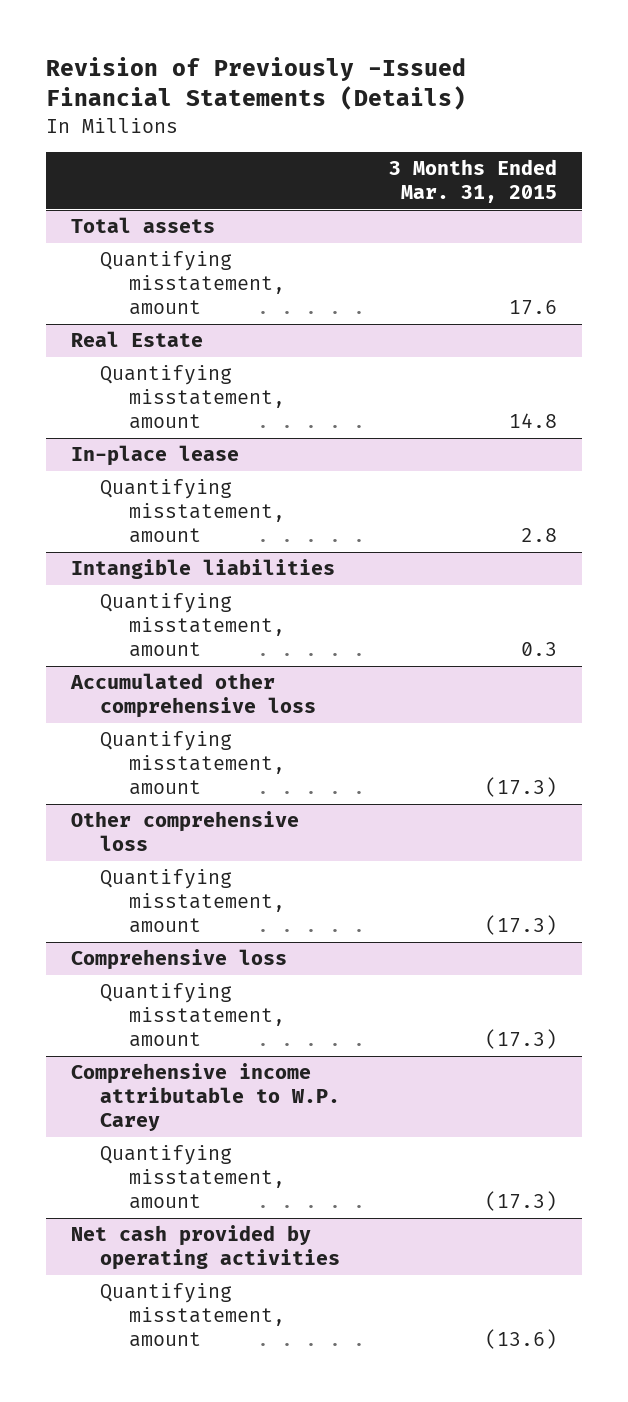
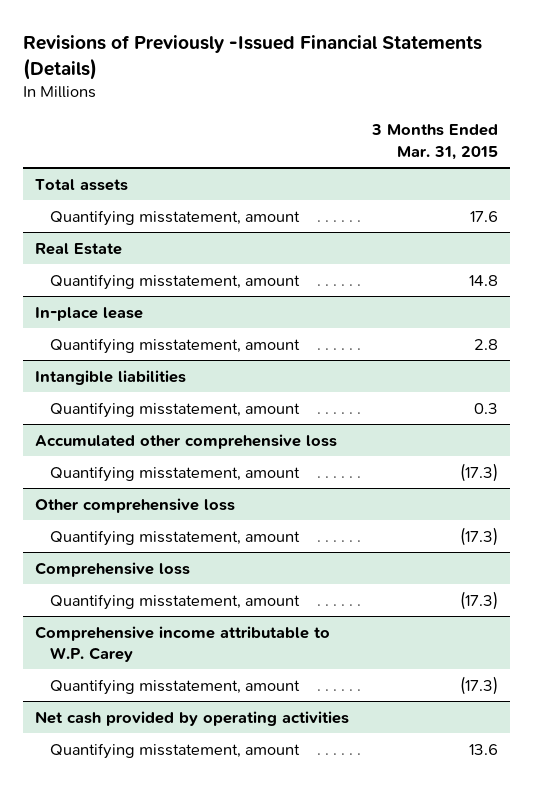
[46,57,467,111] Revision of Previously -Issued Financial Statements (Details) -> [23,34,483,80] Revisions of Previously -Issued Financial Statements (Details)
[485,1329,558,1350] (13.6) -> [469,743,499,755] 13.6

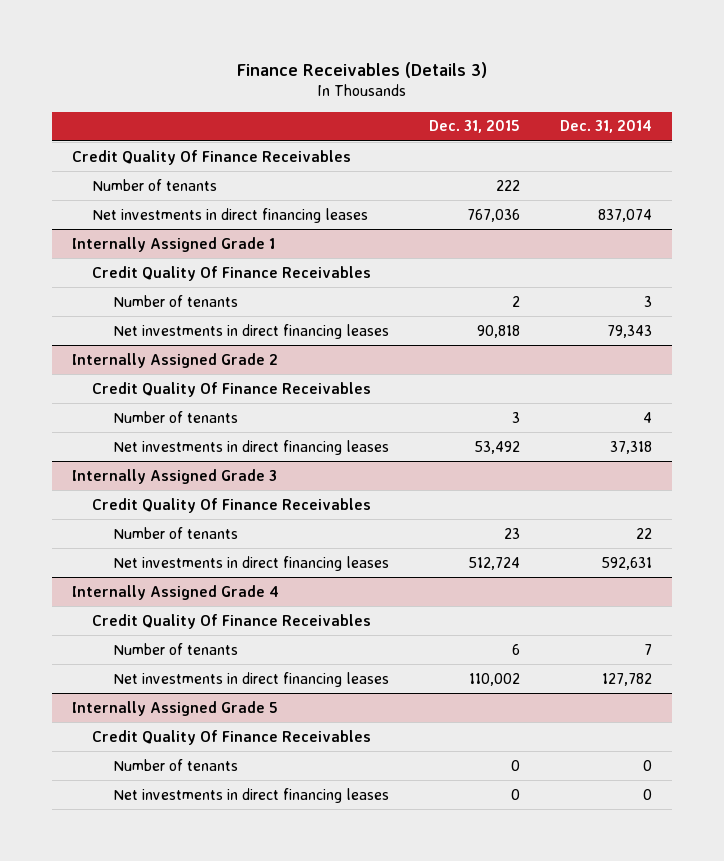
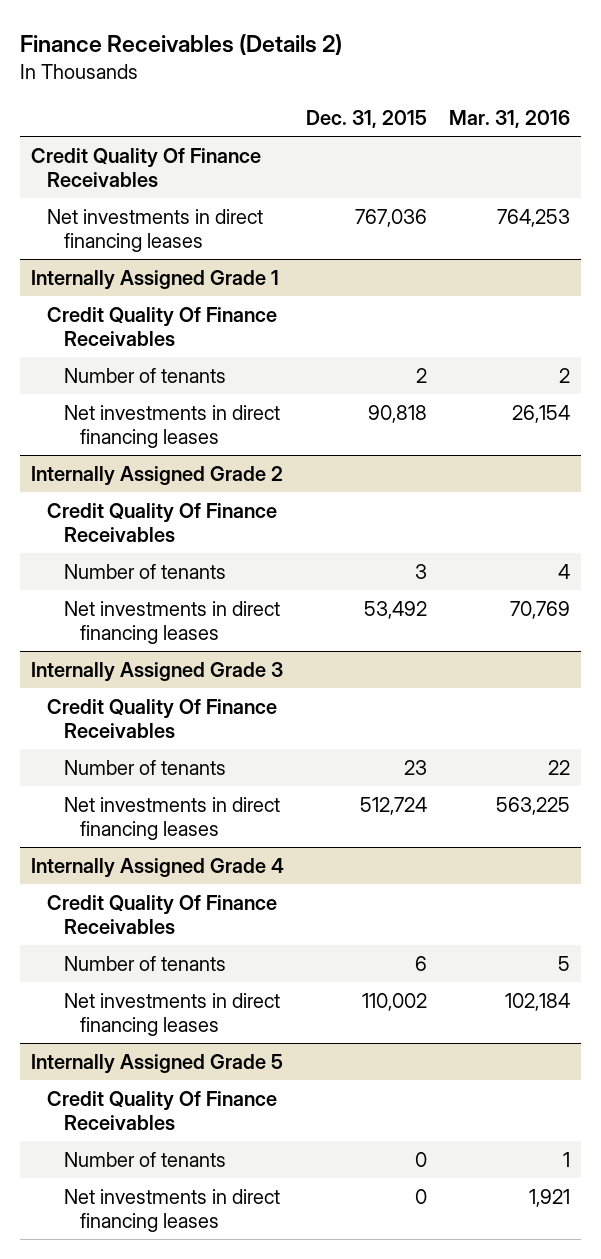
[237,61,488,78] Finance Receivables (Details 3) -> [20,33,343,55] Finance Receivables (Details 2)
[560,120,653,134] Dec. 31, 2014 -> none
none -> [449,110,571,129] Mar. 31, 2016
[92,178,218,191] Number of tenants -> none

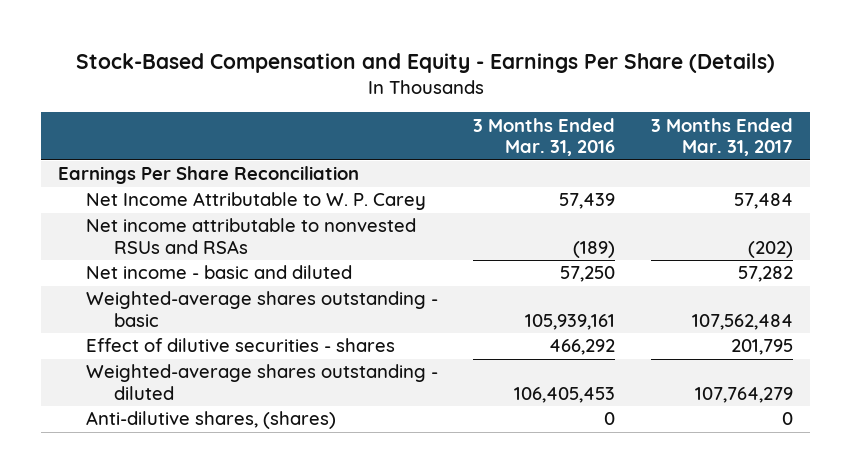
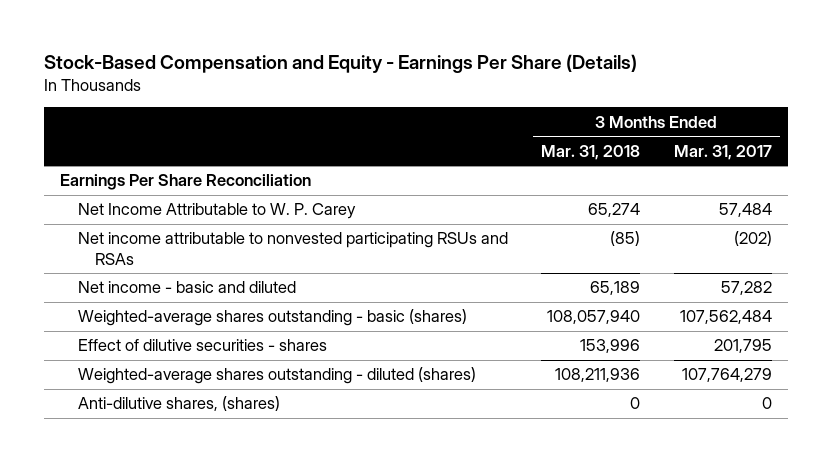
[473,117,616,157] 3 Months Ended Mar. 31, 2016 -> none
none -> [541,144,641,160] Mar. 31, 2018
[86,218,417,254] Net income attributable to nonvested RSUs and RSAs -> [77,232,508,265] Net income attributable to nonvested participating RSUs and RSAs
[86,291,439,327] Weighted-average shares outstanding - basic -> [77,309,467,327] Weighted-average shares outstanding - basic (shares)
[86,364,439,400] Weighted-average shares outstanding - diluted -> [77,367,476,385] Weighted-average shares outstanding - diluted (shares)

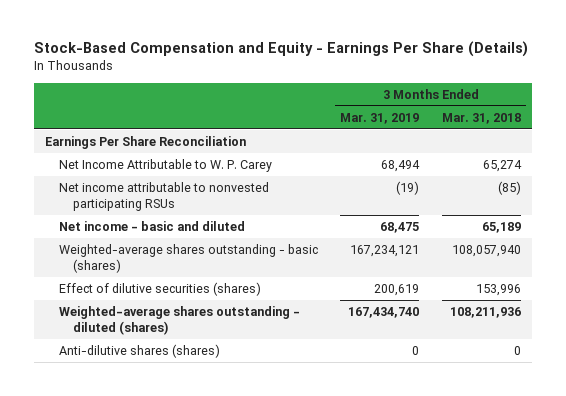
[673,144,772,160] Mar. 31, 2017 -> none
none -> [340,112,420,124] Mar. 31, 2019
[77,232,508,265] Net income attributable to nonvested participating RSUs and RSAs -> [59,181,270,212] Net income attributable to nonvested participating RSUs
[77,339,327,352] Effect of dilutive securities - shares -> [59,281,262,296] Effect of dilutive securities (shares)
[77,396,280,412] Anti-dilutive shares, (shares) -> [59,343,221,358] Anti-dilutive shares (shares)

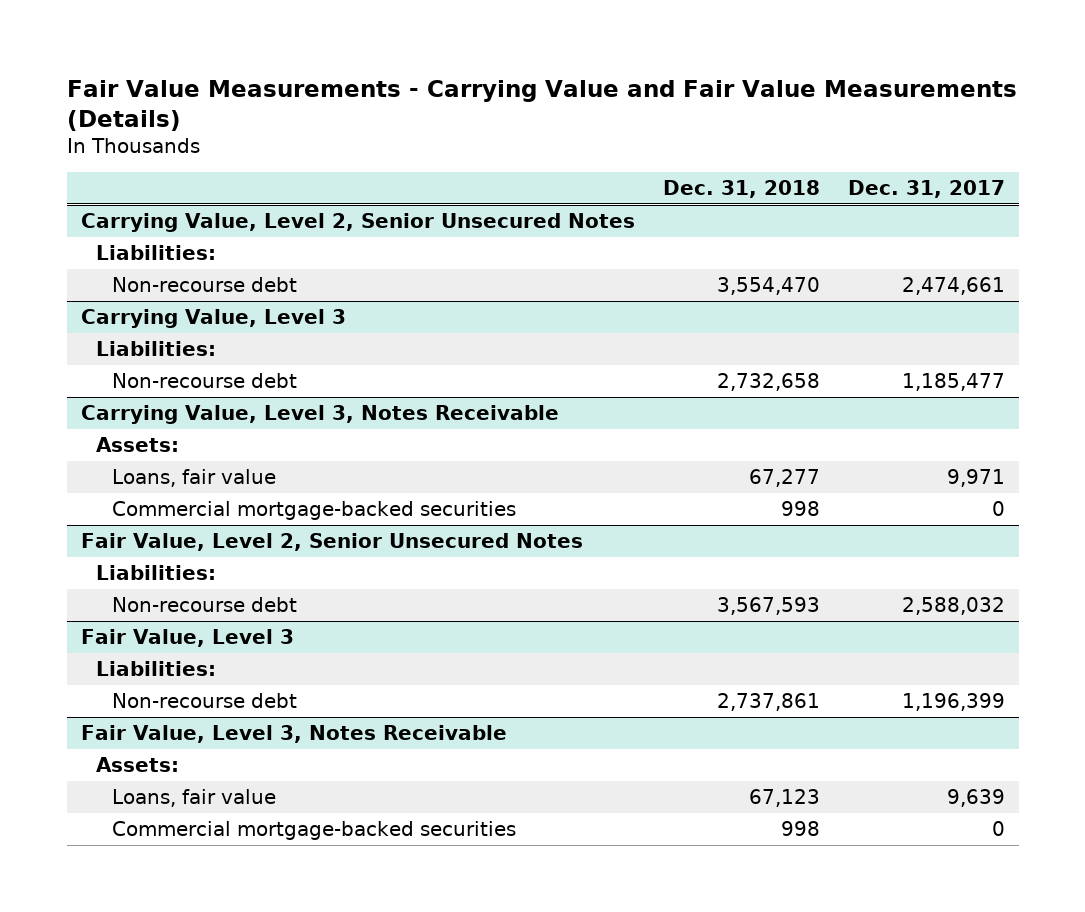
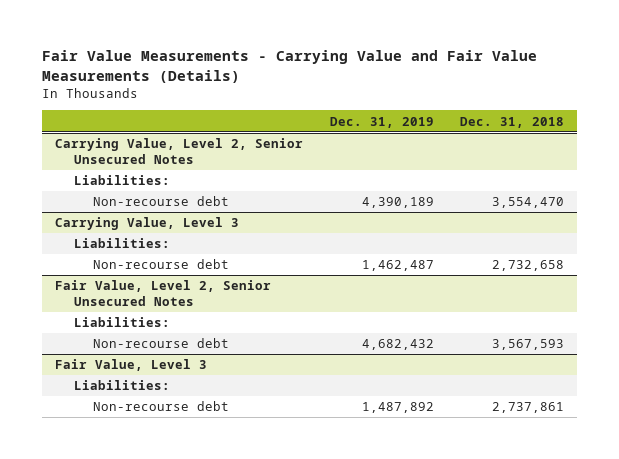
[847,180,1005,199] Dec. 31, 2017 -> none
none -> [329,116,434,128] Dec. 31, 2019
[80,404,559,424] Carrying Value, Level 3, Notes Receivable -> none
[96,436,180,452] Assets: -> none
[112,468,277,487] Loans, fair value -> none
[112,500,517,520] Commercial mortgage-backed securities -> none
[80,724,507,743] Fair Value, Level 3, Notes Receivable -> none
[96,756,180,772] Assets: -> none
[112,788,277,807] Loans, fair value -> none
[112,820,517,840] Commercial mortgage-backed securities -> none

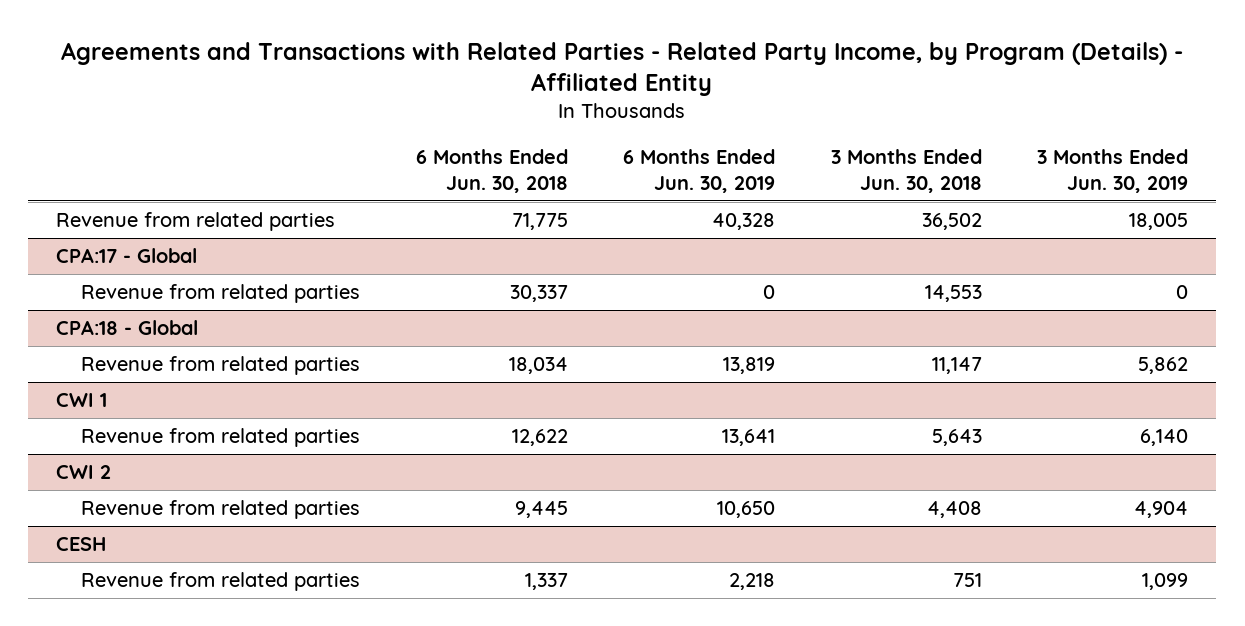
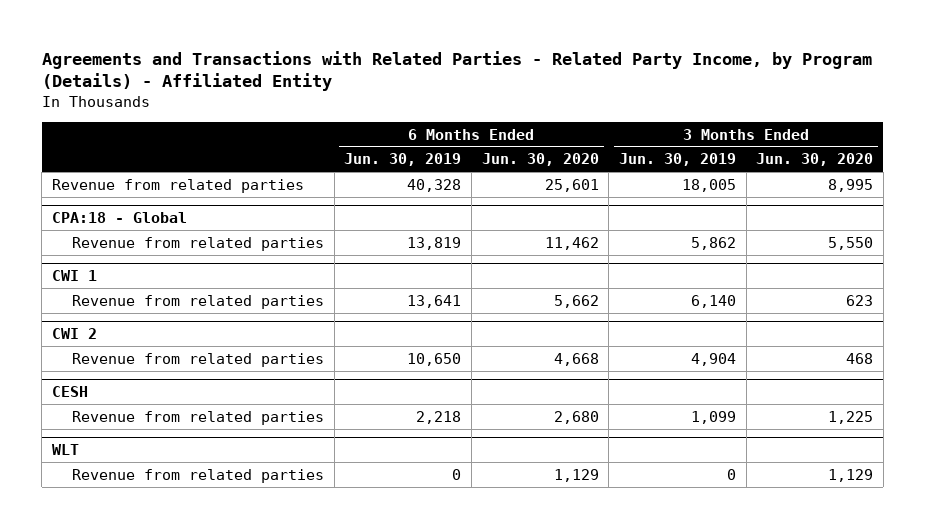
[415,148,568,193] 6 Months Ended Jun. 30, 2018 -> none
[830,148,982,193] 3 Months Ended Jun. 30, 2018 -> none
none -> [481,153,599,167] Jun. 30, 2020
none -> [756,153,874,167] Jun. 30, 2020
[56,248,198,264] CPA:17 - Global -> none
[80,284,360,304] Revenue from related parties -> none
none -> [51,444,79,456] WLT
none -> [71,468,324,483] Revenue from related parties

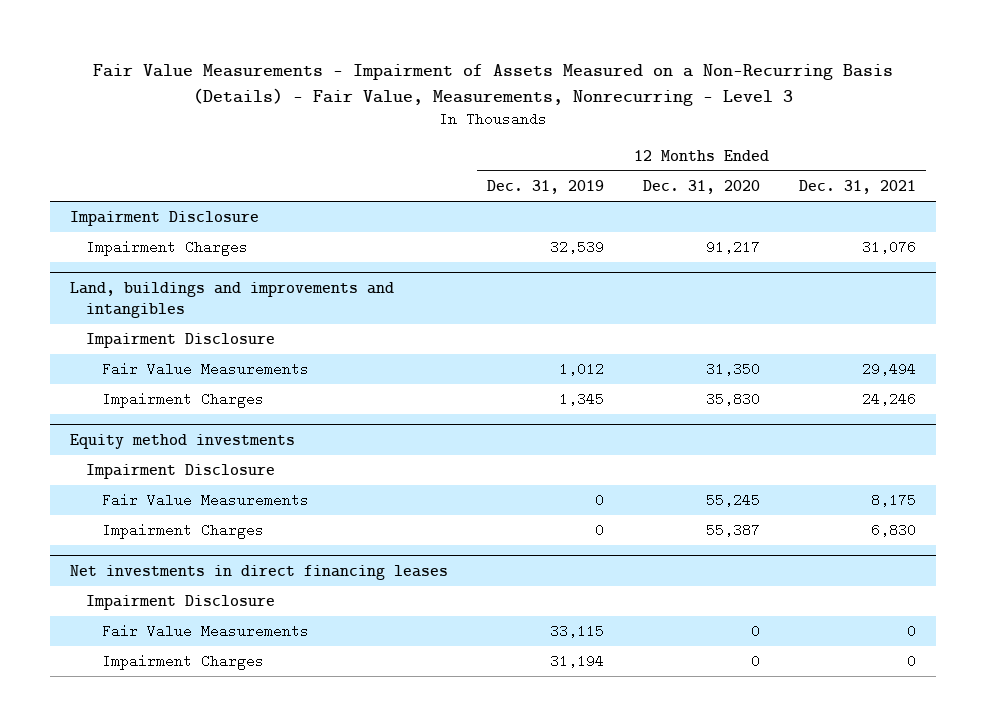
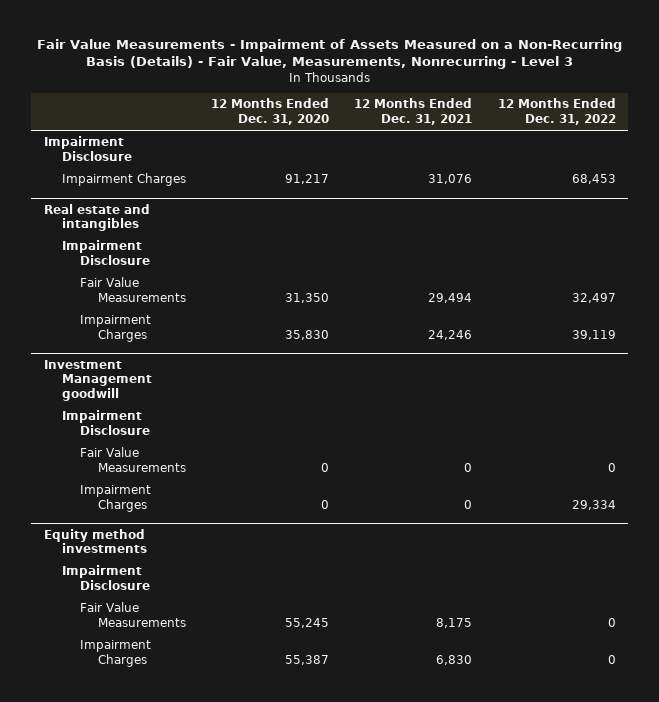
[486,180,604,195] Dec. 31, 2019 -> none
none -> [497,98,616,125] 12 Months Ended Dec. 31, 2022
[69,281,394,318] Land, buildings and improvements and intangibles -> [43,203,150,232] Real estate and intangibles
none -> [43,359,152,401] Investment Management goodwill
none -> [61,410,150,435] Impairment Disclosure
none -> [79,447,186,472] Fair Value Measurements
none -> [79,485,151,512] Impairment Charges
[69,564,448,580] Net investments in direct financing leases -> none
[85,595,275,611] Impairment Disclosure -> none
[102,624,310,639] Fair Value Measurements -> none
[102,654,265,671] Impairment Charges -> none

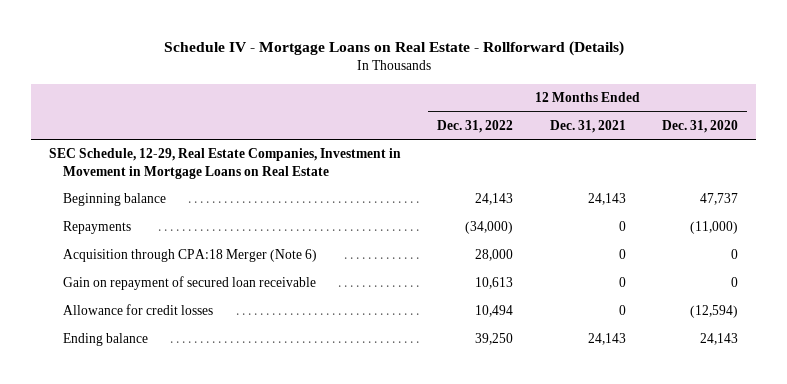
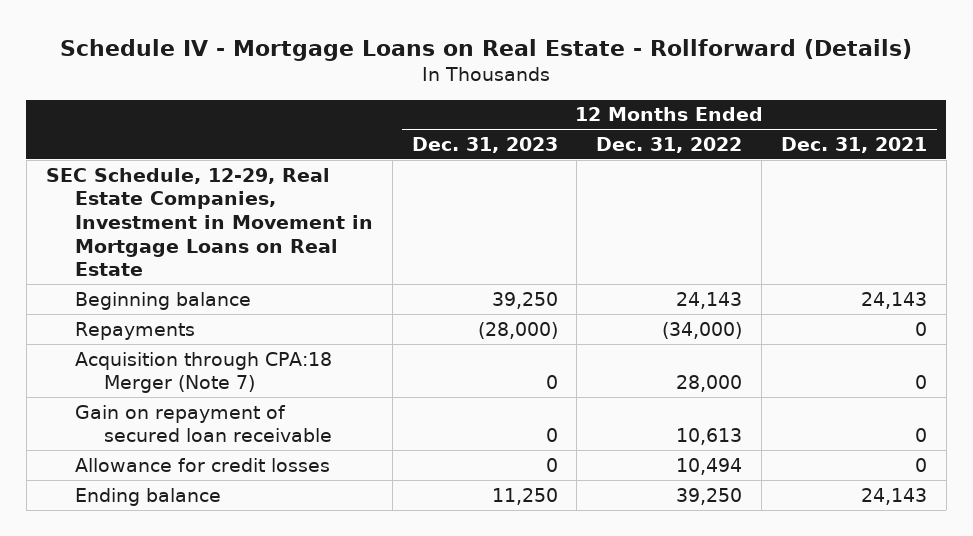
[662,119,739,133] Dec. 31, 2020 -> none
none -> [411,136,558,153] Dec. 31, 2023
[63,249,318,263] Acquisition through CPA:18 Merger (Note 6) -> [74,351,332,394] Acquisition through CPA:18 Merger (Note 7)

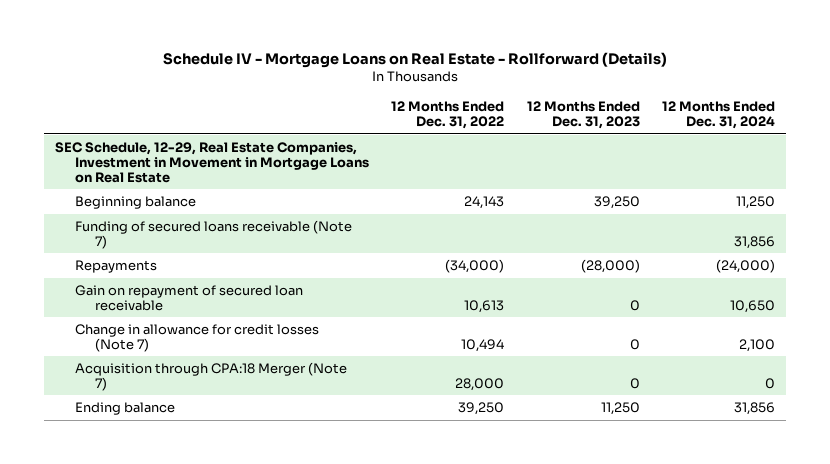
[781,136,928,153] Dec. 31, 2021 -> none
none -> [661,101,775,129] 12 Months Ended Dec. 31, 2024
none -> [75,220,353,249] Funding of secured loans receivable (Note 7)
[74,457,330,472] Allowance for credit losses -> [75,324,320,352] Change in allowance for credit losses (Note 7)
[74,351,332,394] Acquisition through CPA:18 Merger (Note 7) -> [75,362,348,391] Acquisition through CPA:18 Merger (Note 7)

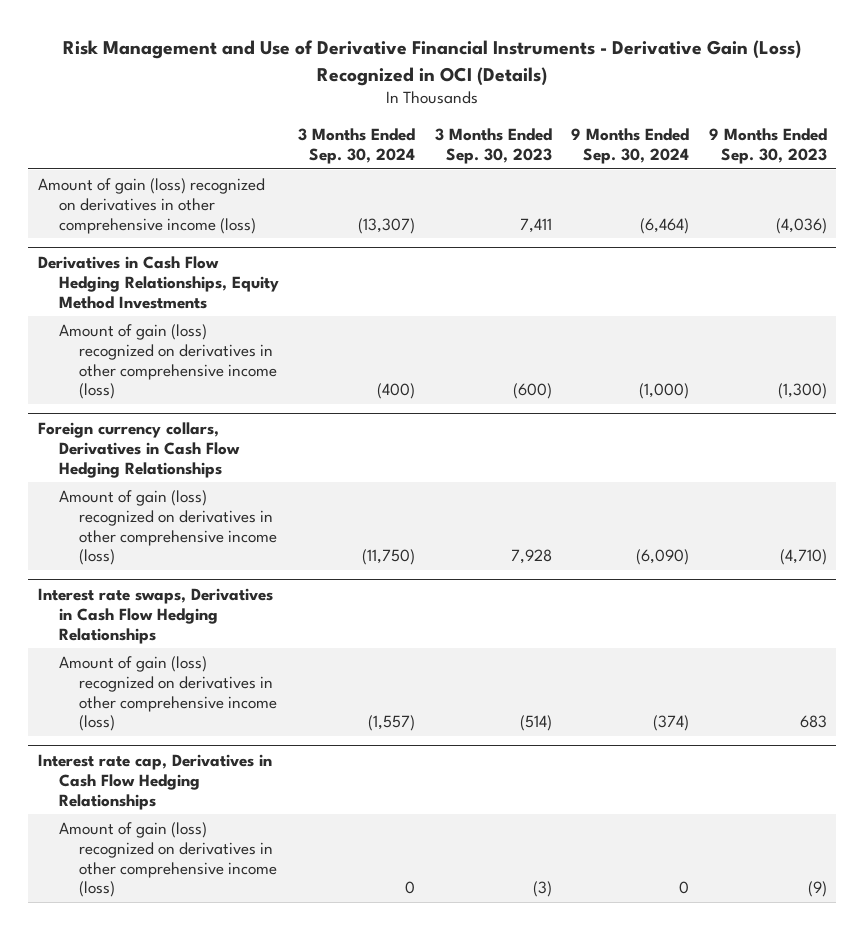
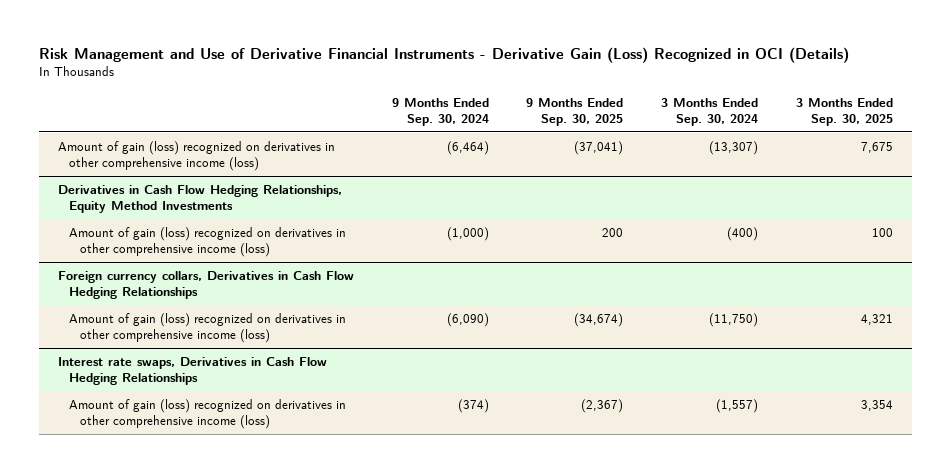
[434,128,552,165] 3 Months Ended Sep. 30, 2023 -> none
[708,128,827,165] 9 Months Ended Sep. 30, 2023 -> none
none -> [526,97,624,127] 9 Months Ended Sep. 30, 2025
none -> [795,97,893,127] 3 Months Ended Sep. 30, 2025
[37,753,272,810] Interest rate cap, Derivatives in Cash Flow Hedging Relationships -> none
[58,821,278,898] Amount of gain (loss) recognized on derivatives in other comprehensive income (loss) -> none

